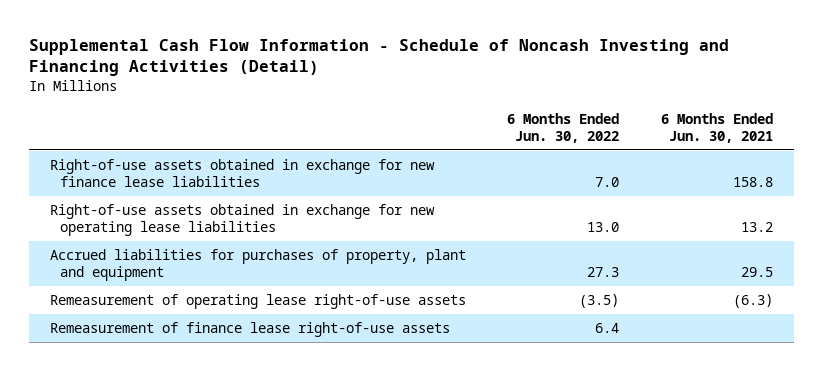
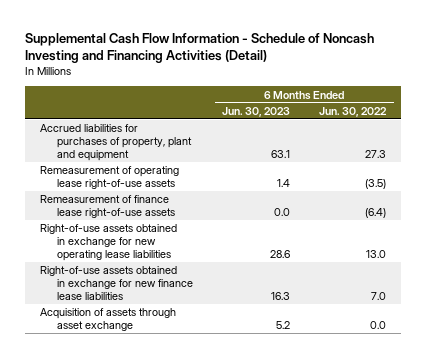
[660,112,773,143] 6 Months Ended Jun. 30, 2021 -> none
none -> [222,106,291,117] Jun. 30, 2023
[595,322,620,333] 6.4 -> [365,208,387,219] (6.4)
[50,203,436,237] Right-of-use assets obtained in exchange for new operating lease liabilities -> [39,224,177,262] Right-of-use assets obtained in exchange for new operating lease liabilities
[50,158,436,188] Right-of-use assets obtained in exchange for new finance lease liabilities -> [39,266,194,301] Right-of-use assets obtained in exchange for new finance lease liabilities
none -> [39,308,176,332] Acquisition of assets through asset exchange

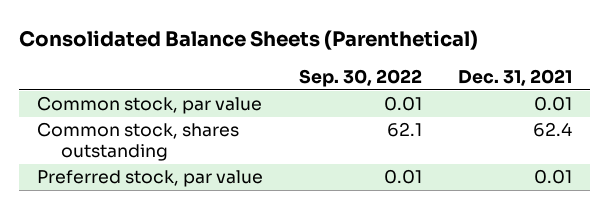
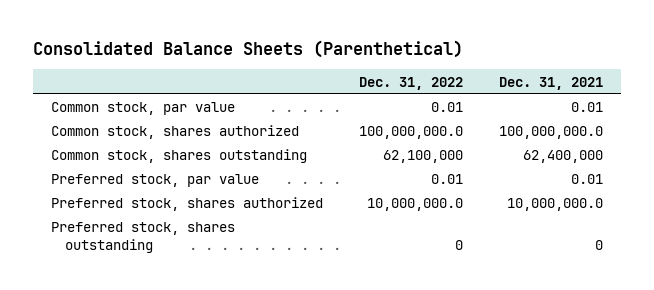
[299,69,423,88] Sep. 30, 2022 -> none
none -> [358,76,463,90] Dec. 31, 2022
none -> [51,125,300,140] Common stock, shares authorized
[533,122,573,138] 62.4 -> [522,150,603,164] 62,400,000
none -> [51,197,324,212] Preferred stock, shares authorized
none -> [51,222,236,253] Preferred stock, shares outstanding

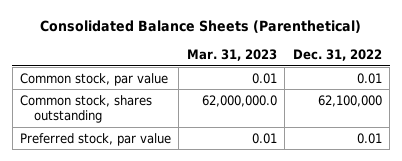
[498,76,603,90] Dec. 31, 2021 -> none
none -> [186,49,277,62] Mar. 31, 2023
[51,125,300,140] Common stock, shares authorized -> none
[51,197,324,212] Preferred stock, shares authorized -> none
[51,222,236,253] Preferred stock, shares outstanding -> none

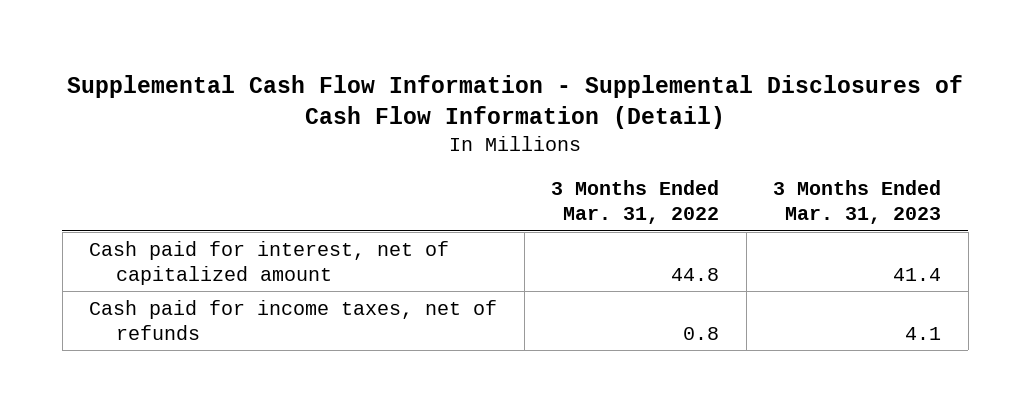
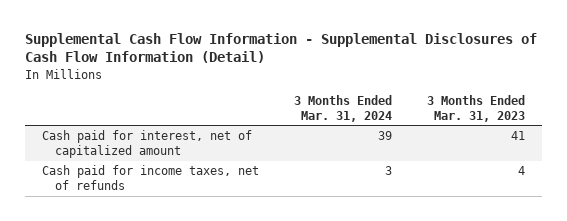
[551,179,720,225] 3 Months Ended Mar. 31, 2022 -> none
none -> [294,94,393,123] 3 Months Ended Mar. 31, 2024
[893,268,942,282] 41.4 -> [510,130,525,140] 41
[905,327,942,341] 4.1 -> [517,165,525,175] 4

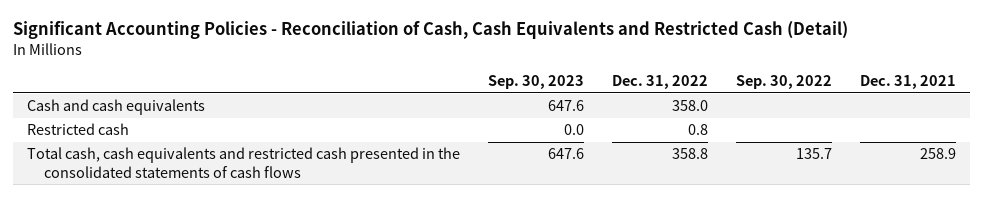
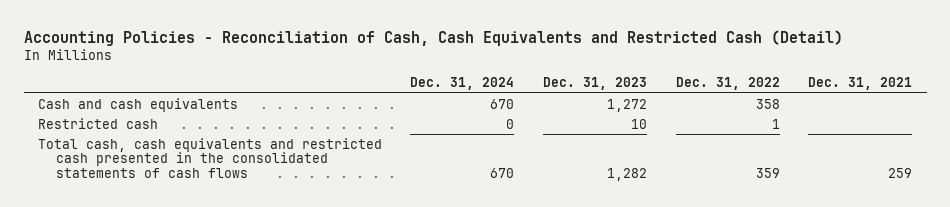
[12,21,848,40] Significant Accounting Policies - Reconciliation of Cash, Cash Equivalents and Restricted Cash (Detail) -> [23,29,843,46] Accounting Policies - Reconciliation of Cash, Cash Equivalents and Restricted Cash (Detail)
[487,75,584,90] Sep. 30, 2023 -> none
[735,75,832,90] Sep. 30, 2022 -> none
none -> [410,76,515,90] Dec. 31, 2024
none -> [543,76,648,90] Dec. 31, 2023
[671,100,708,112] 358.0 -> [755,98,780,109] 358
[687,124,708,136] 0.8 -> [771,118,780,129] 1
[671,148,708,160] 358.8 -> [755,167,780,178] 359
[919,148,956,160] 258.9 -> [888,167,913,178] 259

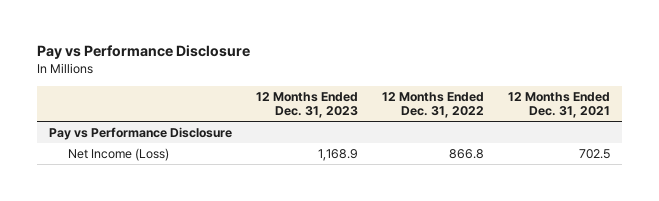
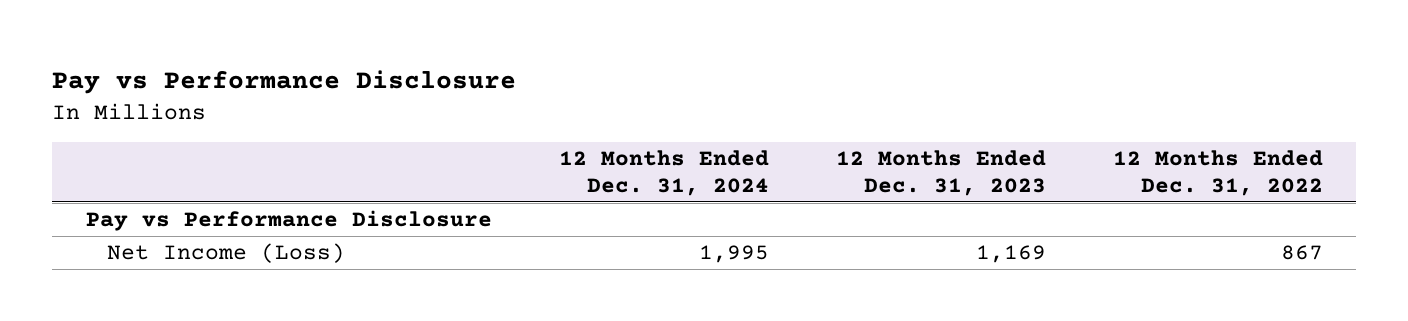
[507,91,610,119] 12 Months Ended Dec. 31, 2021 -> none
none -> [558,150,769,197] 12 Months Ended Dec. 31, 2024
[317,149,358,162] 1,168.9 -> [975,244,1046,263] 1,169
[448,149,484,160] 866.8 -> [1280,244,1323,260] 867

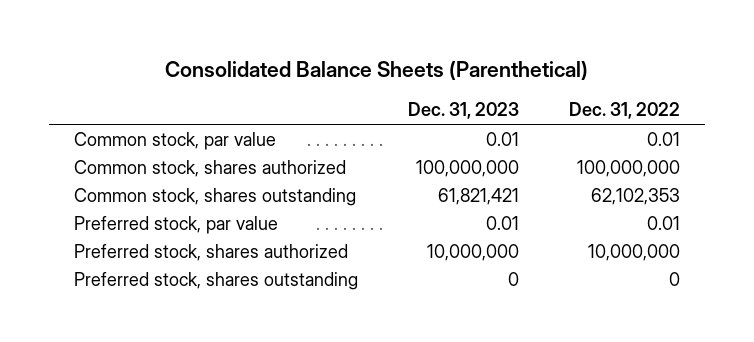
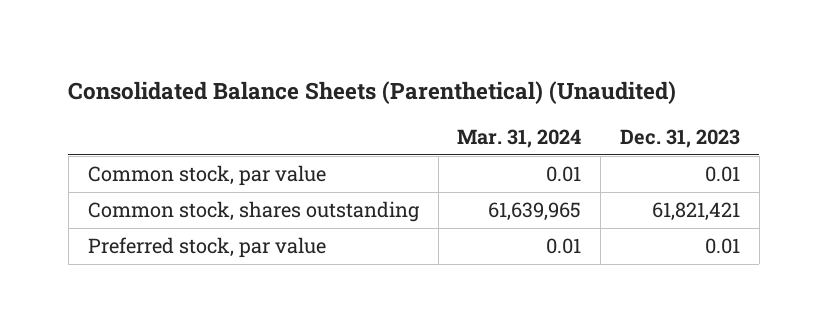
[164,60,588,81] Consolidated Balance Sheets (Parenthetical) -> [68,81,677,105] Consolidated Balance Sheets (Parenthetical) (Unaudited)
[568,102,680,120] Dec. 31, 2022 -> none
none -> [457,128,582,148] Mar. 31, 2024
[74,159,347,177] Common stock, shares authorized -> none
[74,243,349,261] Preferred stock, shares authorized -> none
[74,271,359,290] Preferred stock, shares outstanding -> none

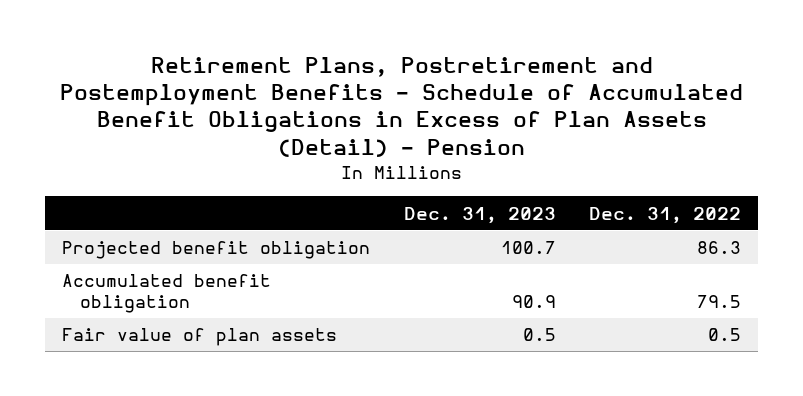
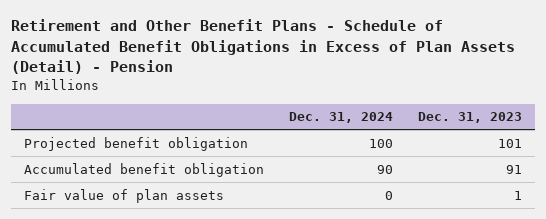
[59,56,743,157] Retirement Plans, Postretirement and Postemployment Benefits - Schedule of Accumulated Benefit Obligations in Excess of Plan Assets (Detail) - Pension -> [10,19,515,75] Retirement and Other Benefit Plans - Schedule of Accumulated Benefit Obligations in Excess of Plan Assets (Detail) - Pension
[589,206,742,224] Dec. 31, 2022 -> none
none -> [288,112,393,124] Dec. 31, 2024
[500,241,556,255] 100.7 -> [498,138,523,148] 101
[511,295,556,309] 90.9 -> [506,164,523,174] 91
[522,328,556,342] 0.5 -> [514,190,523,200] 1

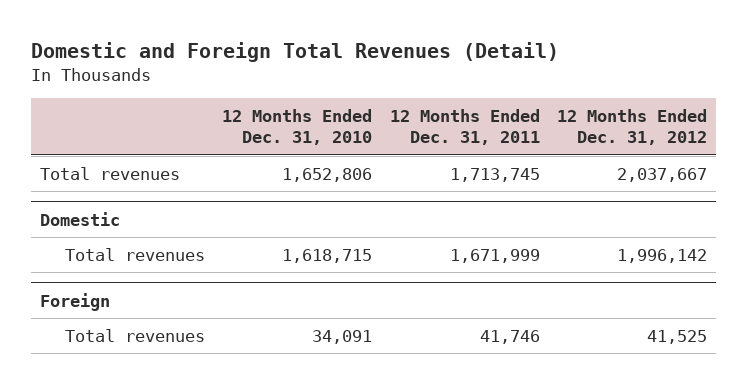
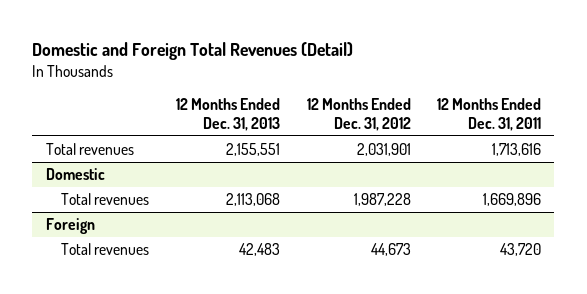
[222,108,373,146] 12 Months Ended Dec. 31, 2010 -> none
none -> [176,98,281,131] 12 Months Ended Dec. 31, 2013
[449,167,540,182] 1,713,745 -> [492,142,542,156] 1,713,616
[617,167,708,182] 2,037,667 -> [356,142,411,156] 2,031,901
[449,248,540,263] 1,671,999 -> [483,192,542,206] 1,669,896
[617,248,708,263] 1,996,142 -> [353,192,411,206] 1,987,228
[479,329,540,344] 41,746 -> [500,242,542,256] 43,720
[647,329,708,344] 41,525 -> [370,242,411,256] 44,673

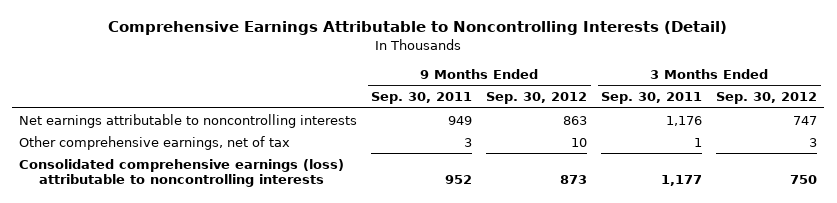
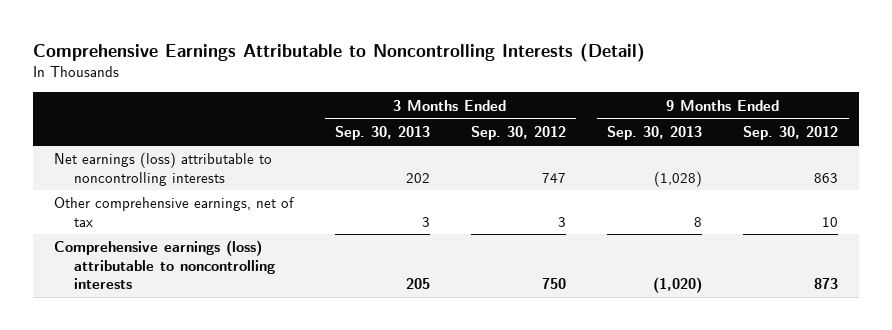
[371,92,473,105] Sep. 30, 2011 -> none
[601,92,703,105] Sep. 30, 2011 -> none
none -> [334,126,430,141] Sep. 30, 2013
none -> [607,126,703,141] Sep. 30, 2013
[19,113,358,128] Net earnings attributable to noncontrolling interests -> [53,152,272,186] Net earnings (loss) attributable to noncontrolling interests
[19,158,345,188] Consolidated comprehensive earnings (loss) attributable to noncontrolling interests -> [53,240,276,289] Comprehensive earnings (loss) attributable to noncontrolling interests

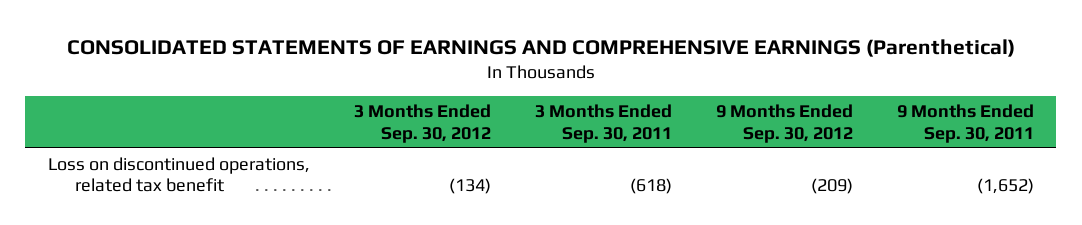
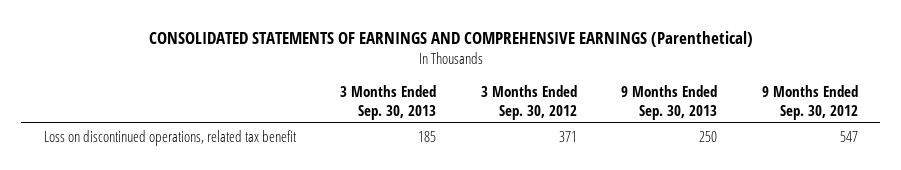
[534,103,672,143] 3 Months Ended Sep. 30, 2011 -> none
[897,103,1035,143] 9 Months Ended Sep. 30, 2011 -> none
none -> [340,84,437,120] 3 Months Ended Sep. 30, 2013
none -> [621,84,718,120] 9 Months Ended Sep. 30, 2013
[448,178,491,195] (134) -> [558,130,577,142] 371
[811,178,854,195] (209) -> [839,130,858,142] 547

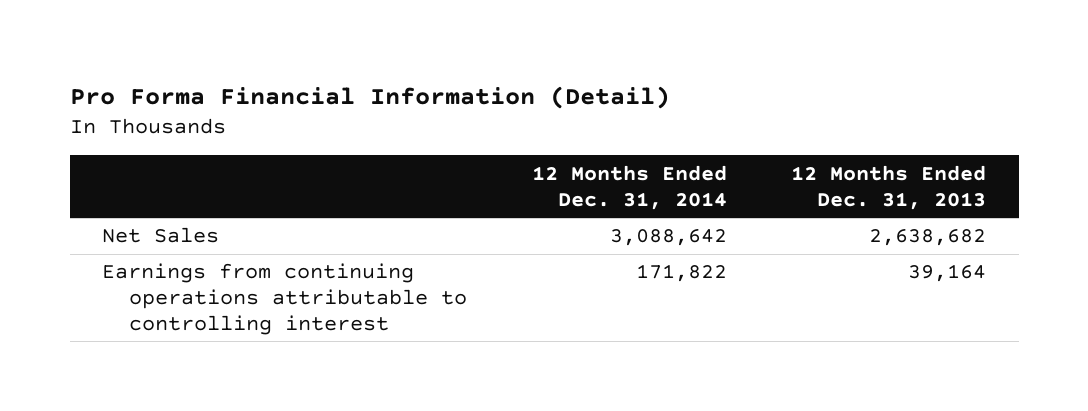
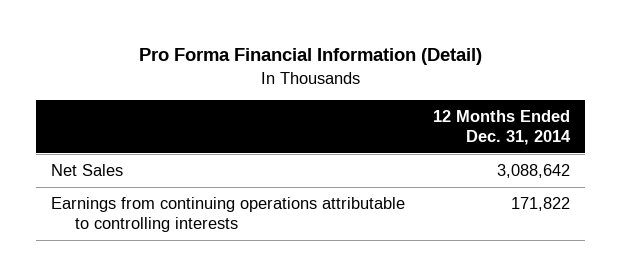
[791,164,987,210] 12 Months Ended Dec. 31, 2013 -> none
[101,263,468,335] Earnings from continuing operations attributable to controlling interest -> [50,196,405,233] Earnings from continuing operations attributable to controlling interests

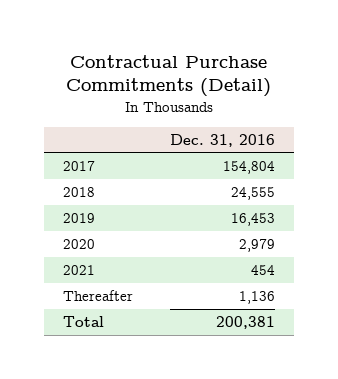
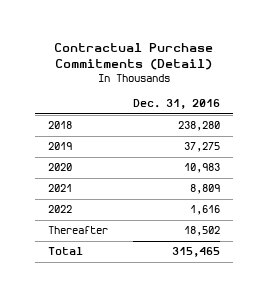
[62,161,95,172] 2017 -> none
[231,187,276,201] 24,555 -> [178,121,221,132] 238,280
[231,213,276,227] 16,453 -> [184,142,221,153] 37,275
[239,239,276,253] 2,979 -> [184,163,221,174] 10,983
[251,265,276,276] 454 -> [190,184,221,195] 8,809
none -> [47,205,72,214] 2022
[239,291,276,305] 1,136 -> [184,226,221,237] 18,502
[216,316,276,330] 200,381 -> [172,247,221,258] 315,465

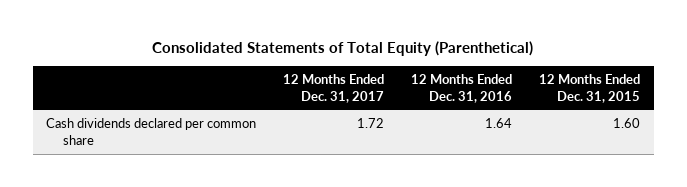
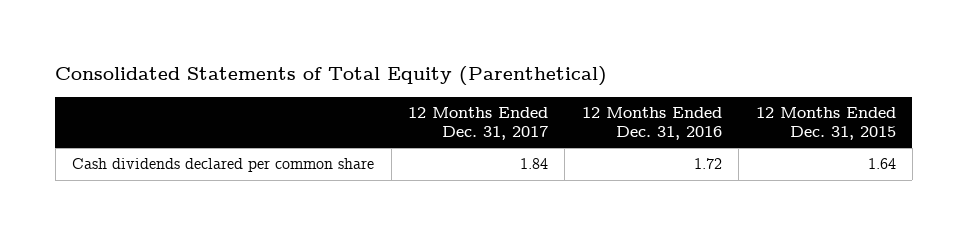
[357,118,385,129] 1.72 -> [519,158,548,170] 1.84
[485,118,513,129] 1.64 -> [693,158,722,170] 1.72
[613,118,641,129] 1.60 -> [867,158,896,170] 1.64

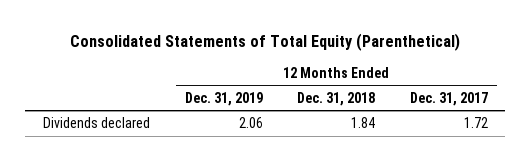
[581,107,722,141] 12 Months Ended Dec. 31, 2016 -> none
[755,107,896,141] 12 Months Ended Dec. 31, 2015 -> none
none -> [184,92,263,107] Dec. 31, 2019
none -> [297,92,376,107] Dec. 31, 2018
[72,158,375,173] Cash dividends declared per common share -> [42,117,150,129] Dividends declared
[519,158,548,170] 1.84 -> [464,117,489,129] 1.72

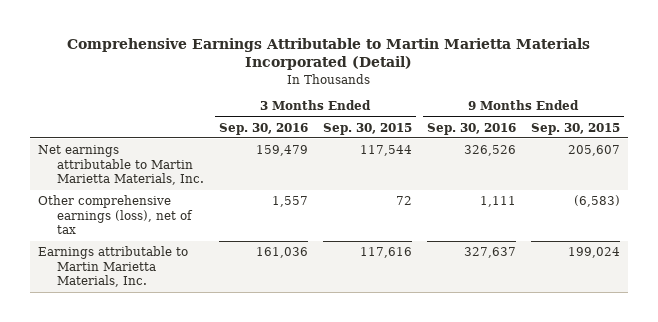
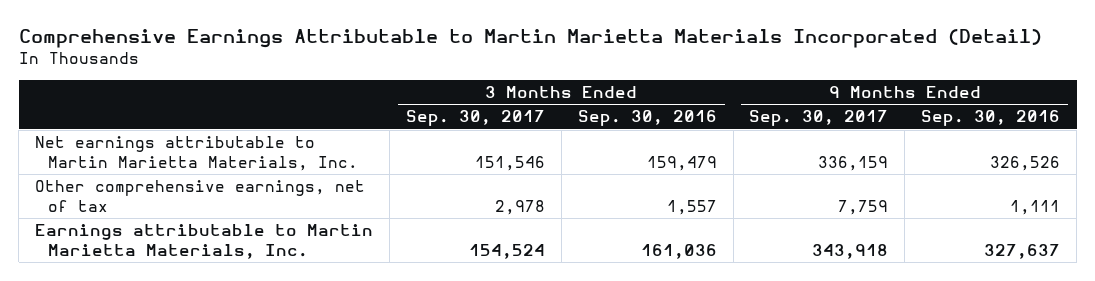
[322,122,412,135] Sep. 30, 2015 -> none
[531,122,621,135] Sep. 30, 2015 -> none
none -> [405,110,545,127] Sep. 30, 2017
none -> [749,110,889,127] Sep. 30, 2017
[37,194,193,235] Other comprehensive earnings (loss), net of tax -> [35,180,366,213] Other comprehensive earnings, net of tax

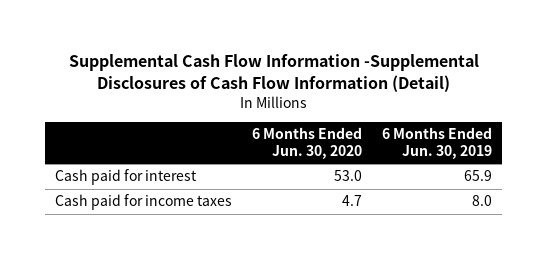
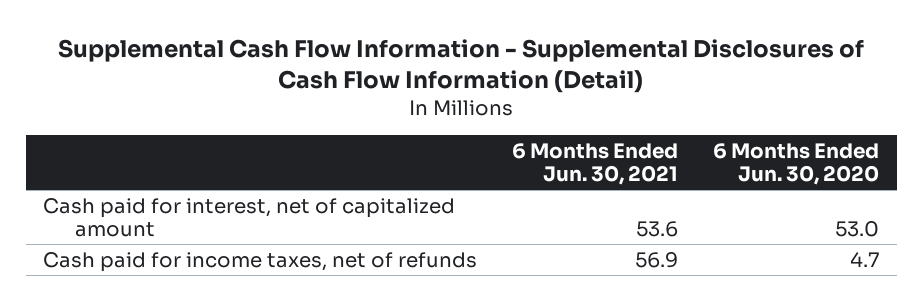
[68,54,479,93] Supplemental Cash Flow Information -Supplemental Disclosures of Cash Flow Information (Detail) -> [58,39,865,94] Supplemental Cash Flow Information - Supplemental Disclosures of Cash Flow Information (Detail)
[382,127,493,160] 6 Months Ended Jun. 30, 2019 -> none
none -> [512,142,679,186] 6 Months Ended Jun. 30, 2021
[55,169,198,186] Cash paid for interest -> [43,197,456,237] Cash paid for interest, net of capitalized amount
[55,194,233,211] Cash paid for income taxes -> [43,251,478,272] Cash paid for income taxes, net of refunds

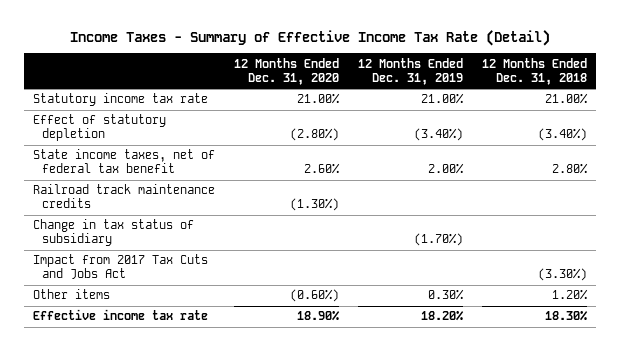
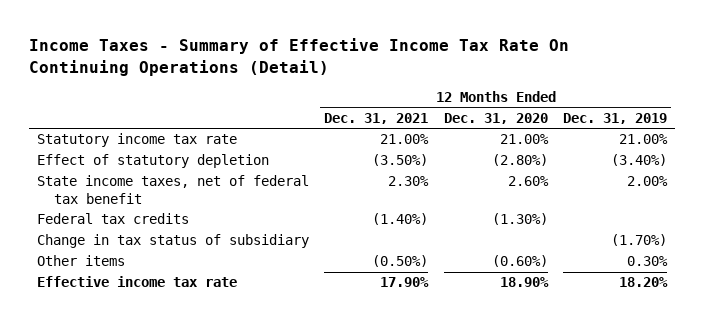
[70,29,551,46] Income Taxes - Summary of Effective Income Tax Rate (Detail) -> [28,37,569,76] Income Taxes - Summary of Effective Income Tax Rate On Continuing Operations (Detail)
[481,57,587,85] 12 Months Ended Dec. 31, 2018 -> none
none -> [324,113,429,125] Dec. 31, 2021
[33,184,216,209] Railroad track maintenance credits -> none
none -> [36,213,189,225] Federal tax credits
[33,254,209,280] Impact from 2017 Tax Cuts and Jobs Act -> none

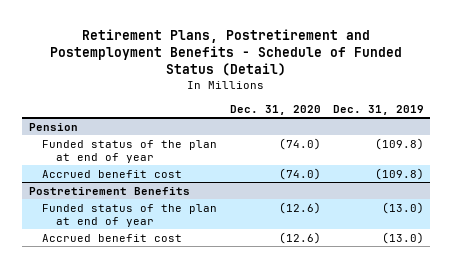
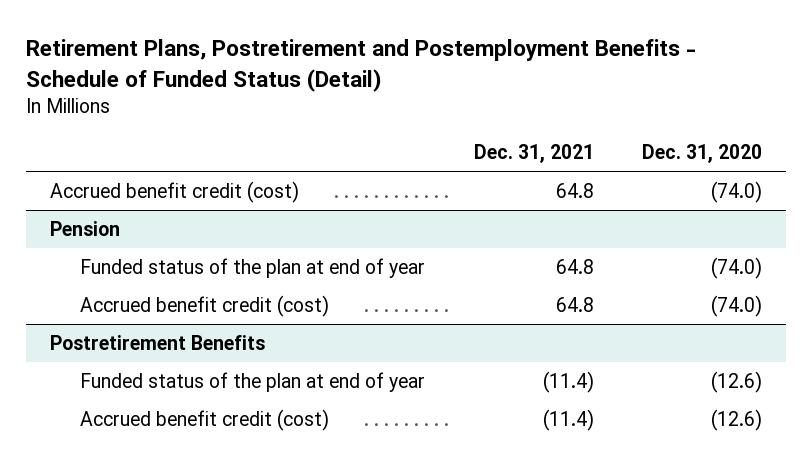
[333,104,425,115] Dec. 31, 2019 -> none
none -> [473,144,594,164] Dec. 31, 2021
none -> [50,181,300,204] Accrued benefit credit (cost)
[42,169,183,178] Accrued benefit cost -> [80,295,330,318] Accrued benefit credit (cost)
[42,233,183,242] Accrued benefit cost -> [80,409,330,432] Accrued benefit credit (cost)

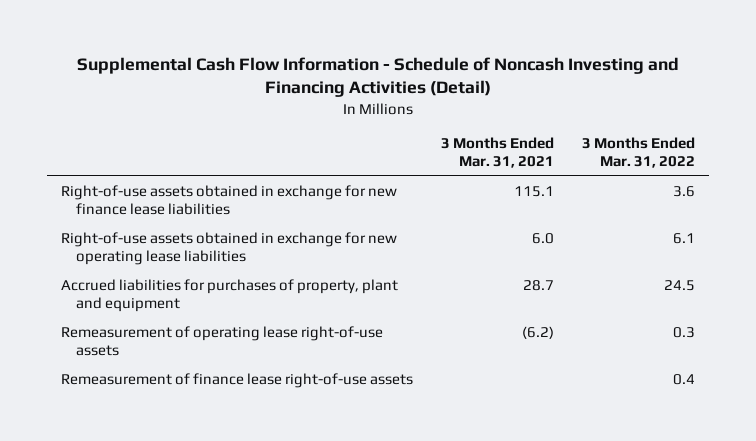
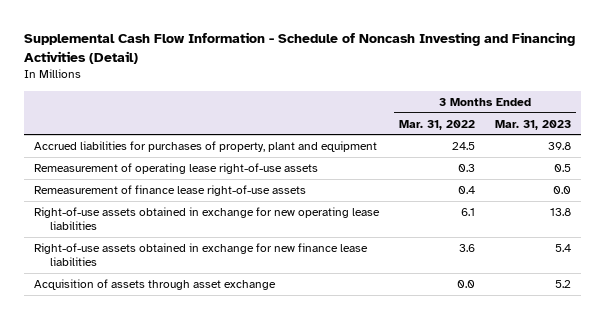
[440,137,554,169] 3 Months Ended Mar. 31, 2021 -> none
none -> [494,119,571,130] Mar. 31, 2023
[60,232,397,266] Right-of-use assets obtained in exchange for new operating lease liabilities -> [33,207,380,231] Right-of-use assets obtained in exchange for new operating lease liabilities
[60,185,397,216] Right-of-use assets obtained in exchange for new finance lease liabilities -> [33,243,368,267] Right-of-use assets obtained in exchange for new finance lease liabilities
none -> [33,279,276,291] Acquisition of assets through asset exchange

